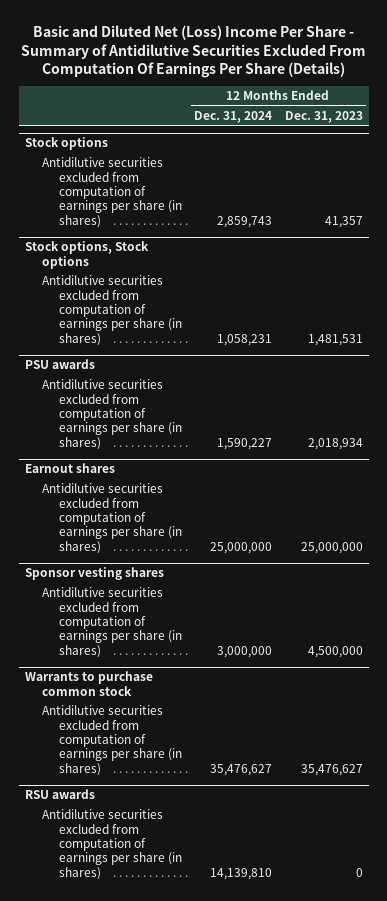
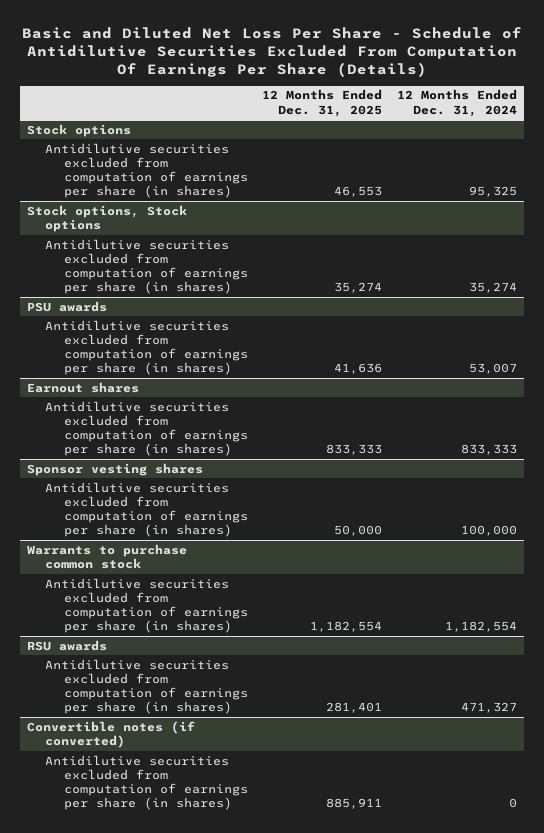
[20,25,366,79] Basic and Diluted Net (Loss) Income Per Share - Summary of Antidilutive Securities Excluded From Computation Of Earnings Per Share (Details) -> [22,26,523,77] Basic and Diluted Net Loss Per Share - Schedule of Antidilutive Securities Excluded From Computation Of Earnings Per Share (Details)
[284,110,363,123] Dec. 31, 2023 -> none
none -> [262,89,383,117] 12 Months Ended Dec. 31, 2025
[217,215,273,228] 2,859,743 -> [469,186,518,198] 95,325
[217,333,273,346] 1,058,231 -> [469,282,518,294] 35,274
[217,437,273,450] 1,590,227 -> [469,363,518,375] 53,007
[210,541,273,554] 25,000,000 -> [461,444,518,456] 833,333
[217,645,273,658] 3,000,000 -> [461,525,518,537] 100,000
[210,763,273,776] 35,476,627 -> [445,621,518,633] 1,182,554
[210,867,273,880] 14,139,810 -> [461,702,518,714] 471,327
none -> [27,720,196,748] Convertible notes (if converted)
none -> [45,754,248,811] Antidilutive securities excluded from computation of earnings per share (in shares)

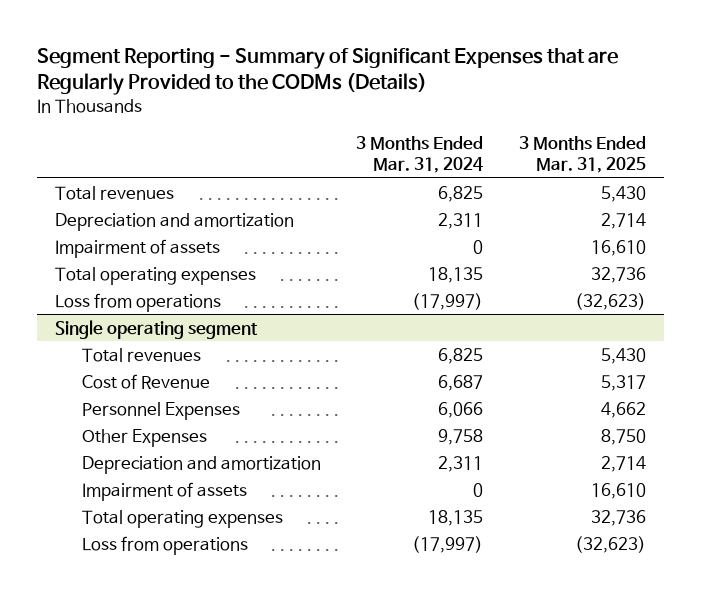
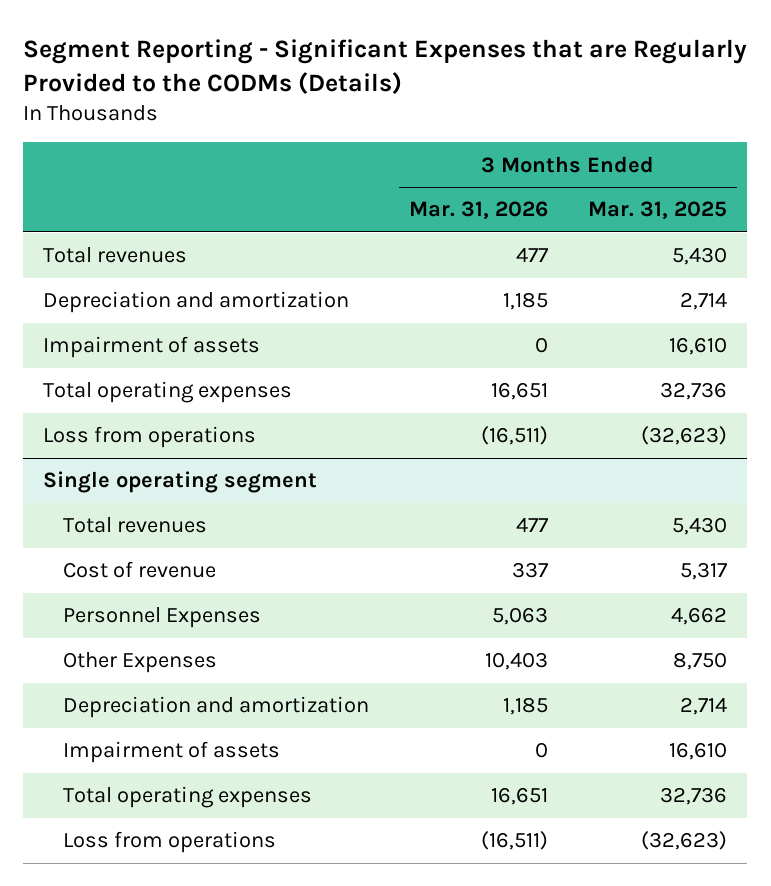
[36,48,618,96] Segment Reporting - Summary of Significant Expenses that are Regularly Provided to the CODMs (Details) -> [23,39,748,94] Segment Reporting - Significant Expenses that are Regularly Provided to the CODMs (Details)
[356,135,484,174] 3 Months Ended Mar. 31, 2024 -> none
none -> [408,201,548,220] Mar. 31, 2026
[81,373,210,389] Cost of Revenue -> [62,561,216,579] Cost of revenue

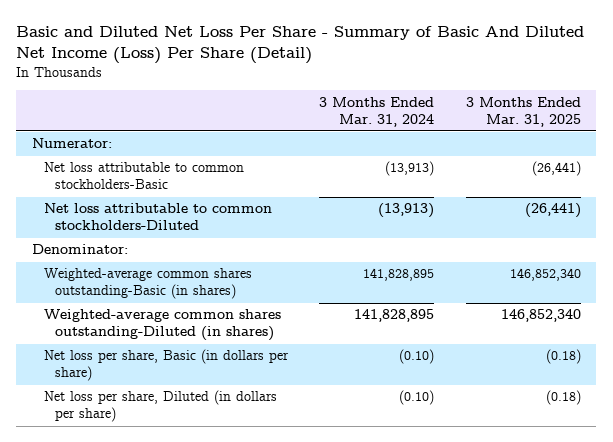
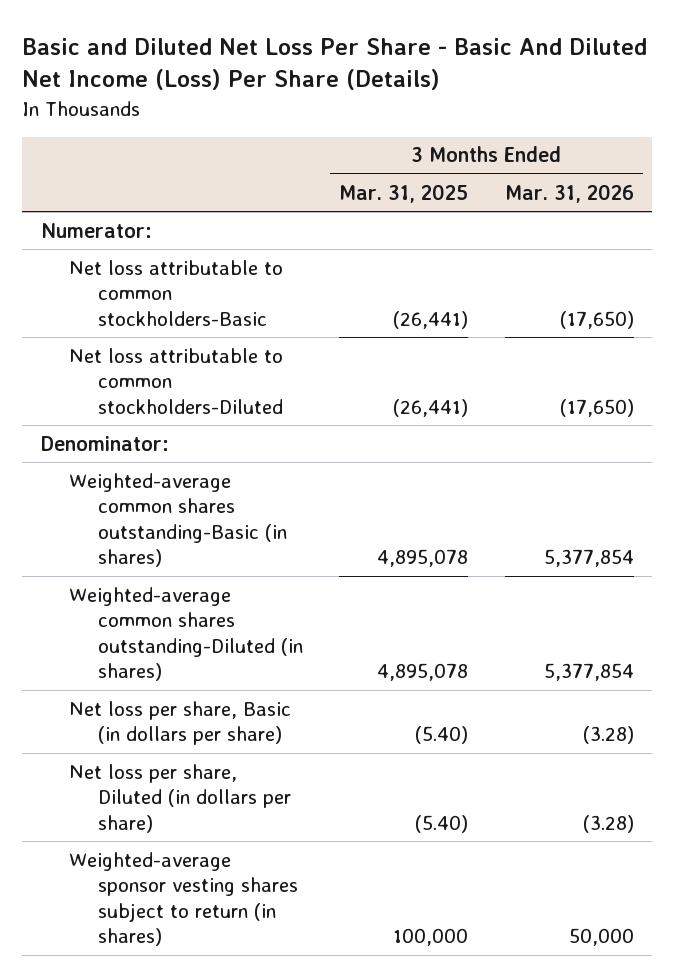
[16,26,585,65] Basic and Diluted Net Loss Per Share - Summary of Basic And Diluted Net Income (Loss) Per Share (Detail) -> [22,37,648,91] Basic and Diluted Net Loss Per Share - Basic And Diluted Net Income (Loss) Per Share (Details)
[319,96,435,127] 3 Months Ended Mar. 31, 2024 -> none
none -> [504,183,634,203] Mar. 31, 2026
[509,268,581,282] 146,852,340 -> [377,548,469,567] 4,895,078
[500,309,581,323] 146,852,340 -> [377,662,469,681] 4,895,078
[545,349,581,365] (0.18) -> [415,726,469,745] (5.40)
[545,390,581,406] (0.18) -> [415,814,469,833] (5.40)
none -> [69,851,298,946] Weighted-average sponsor vesting shares subject to return (in shares)

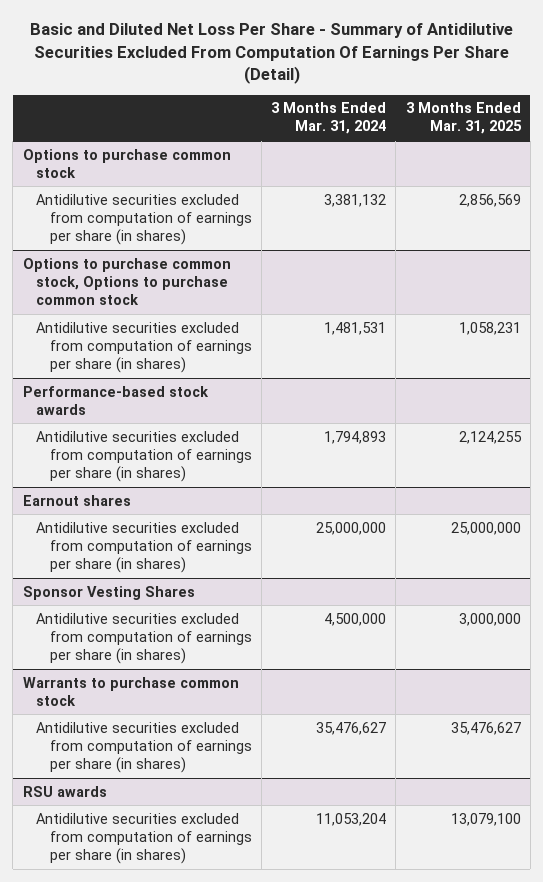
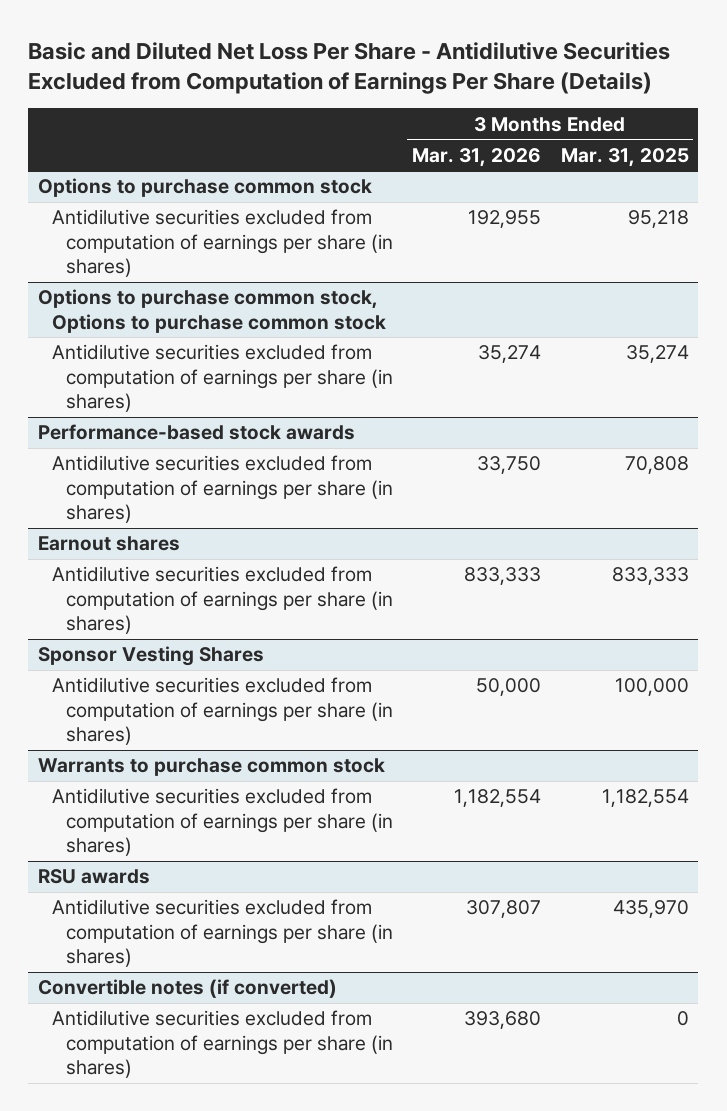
[29,23,513,85] Basic and Diluted Net Loss Per Share - Summary of Antidilutive Securities Excluded From Computation Of Earnings Per Share (Detail) -> [28,41,671,94] Basic and Diluted Net Loss Per Share - Antidilutive Securities Excluded from Computation of Earnings Per Share (Details)
[271,102,387,135] 3 Months Ended Mar. 31, 2024 -> none
none -> [412,147,542,167] Mar. 31, 2026
[458,193,521,207] 2,856,569 -> [627,210,689,229] 95,218
[458,321,521,335] 1,058,231 -> [625,345,689,364] 35,274
[458,430,522,444] 2,124,255 -> [624,456,689,475] 70,808
[450,521,521,535] 25,000,000 -> [611,567,689,586] 833,333
[458,612,521,626] 3,000,000 -> [614,678,689,697] 100,000
[450,721,521,735] 35,476,627 -> [601,789,689,808] 1,182,554
[450,812,521,826] 13,079,100 -> [612,900,689,919] 435,970
none -> [38,979,338,999] Convertible notes (if converted)
none -> [51,1010,393,1079] Antidilutive securities excluded from computation of earnings per share (in shares)

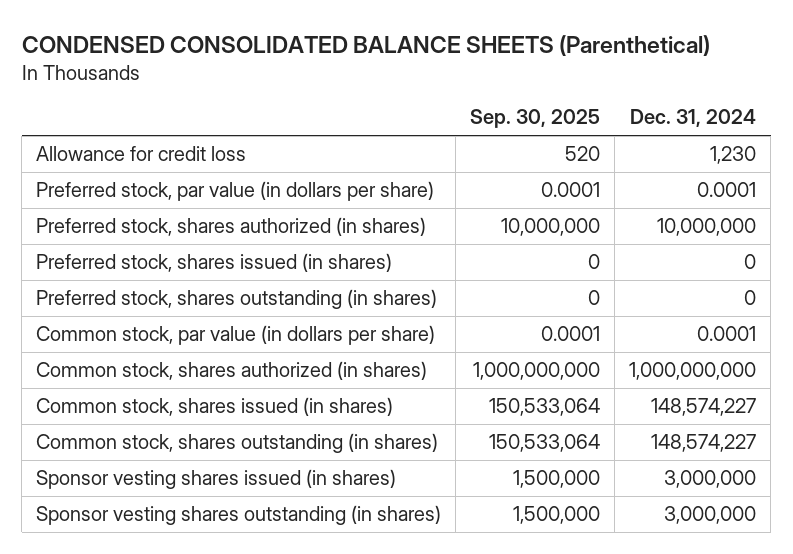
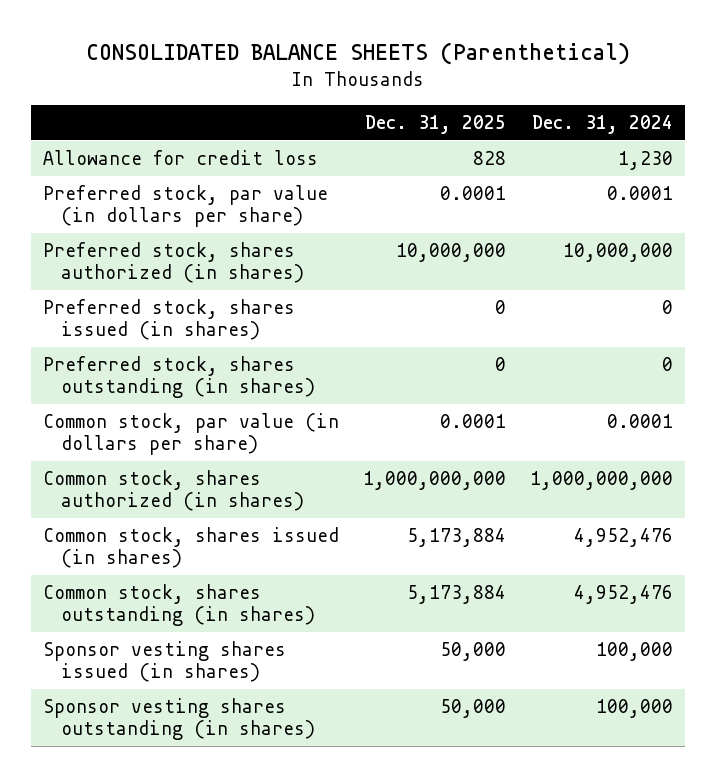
[21,34,710,56] CONDENSED CONSOLIDATED BALANCE SHEETS (Parenthetical) -> [85,42,630,66] CONSOLIDATED BALANCE SHEETS (Parenthetical)
[470,109,601,129] Sep. 30, 2025 -> none
none -> [364,115,506,135] Dec. 31, 2025
[651,398,757,417] 148,574,227 -> [573,527,673,547] 4,952,476
[651,434,757,453] 148,574,227 -> [573,584,673,604] 4,952,476
[664,470,757,489] 3,000,000 -> [595,641,673,661] 100,000
[664,506,757,525] 3,000,000 -> [595,698,673,718] 100,000

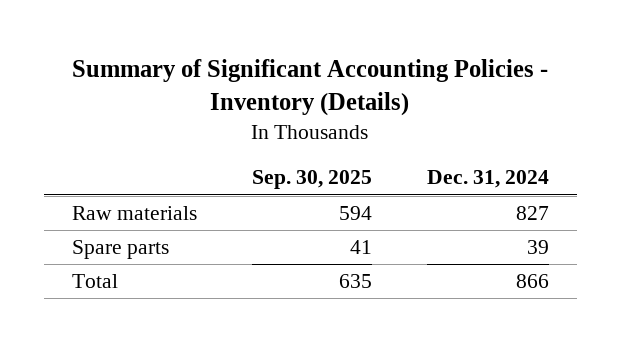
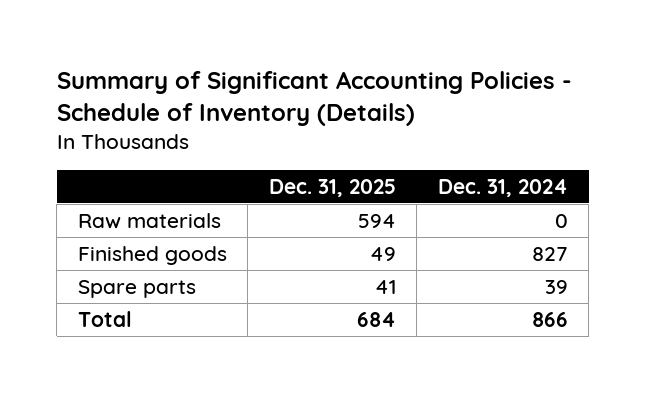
[72,59,549,117] Summary of Significant Accounting Policies - Inventory (Details) -> [56,70,572,127] Summary of Significant Accounting Policies - Schedule of Inventory (Details)
[251,170,372,190] Sep. 30, 2025 -> none
none -> [268,178,396,197] Dec. 31, 2025
[516,206,550,221] 827 -> [554,213,568,228] 0
none -> [77,245,227,265] Finished goods

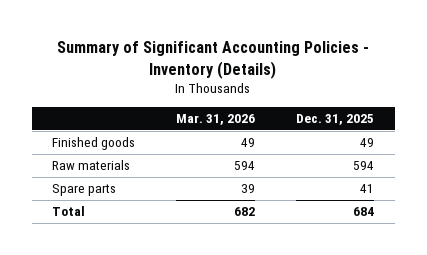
[56,70,572,127] Summary of Significant Accounting Policies - Schedule of Inventory (Details) -> [57,41,370,79] Summary of Significant Accounting Policies - Inventory (Details)
[437,178,568,197] Dec. 31, 2024 -> none
none -> [176,114,256,126] Mar. 31, 2026
[77,212,221,229] Raw materials -> [52,160,131,171] Raw materials

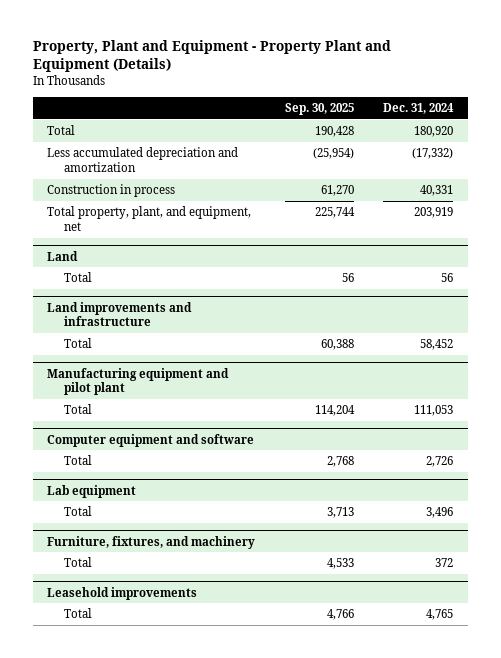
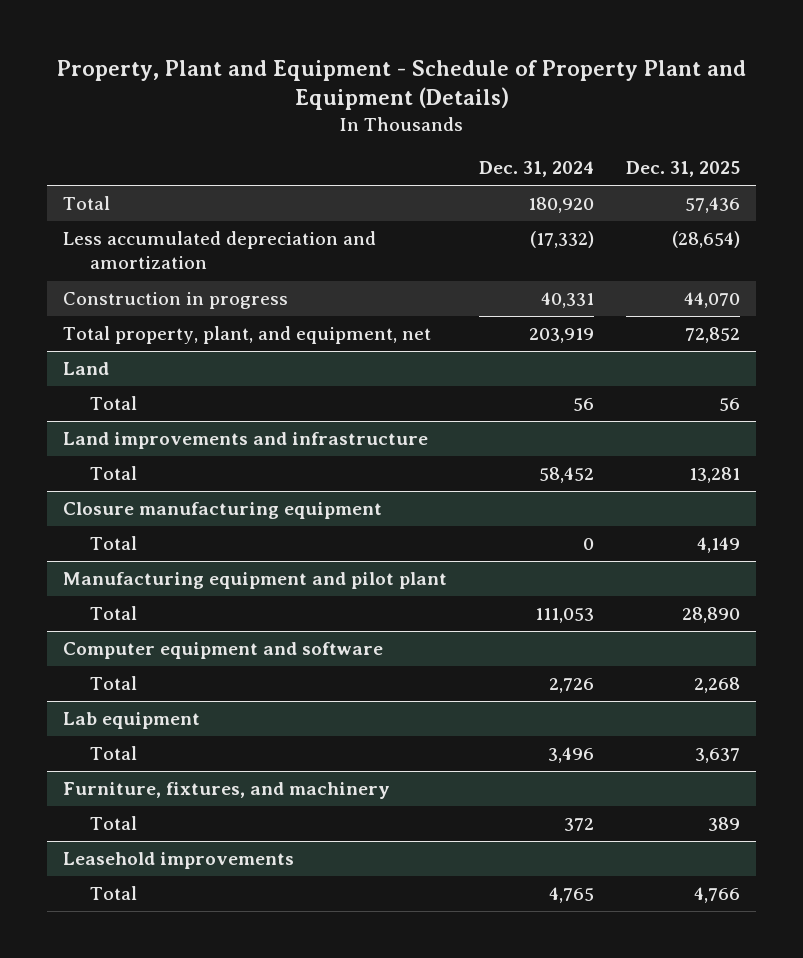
[32,39,391,73] Property, Plant and Equipment - Property Plant and Equipment (Details) -> [56,60,746,111] Property, Plant and Equipment - Schedule of Property Plant and Equipment (Details)
[284,102,354,115] Sep. 30, 2025 -> none
none -> [626,161,741,178] Dec. 31, 2025
[47,184,176,198] Construction in process -> [62,292,288,310] Construction in progress
none -> [62,502,382,520] Closure manufacturing equipment
none -> [89,536,137,551] Total

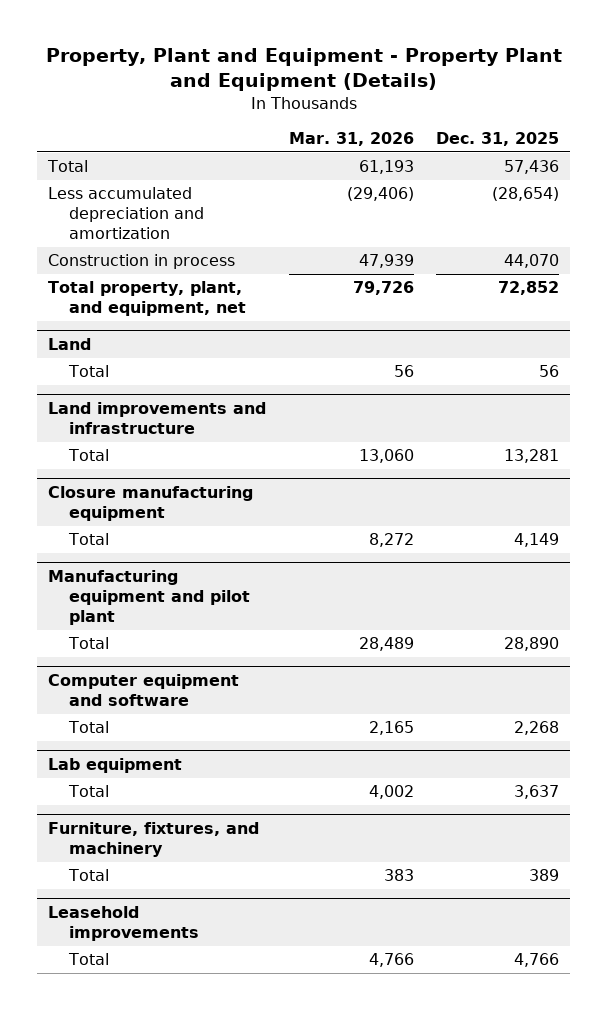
[56,60,746,111] Property, Plant and Equipment - Schedule of Property Plant and Equipment (Details) -> [45,48,562,92] Property, Plant and Equipment - Property Plant and Equipment (Details)
[479,161,595,178] Dec. 31, 2024 -> none
none -> [288,131,414,146] Mar. 31, 2026
[62,292,288,310] Construction in progress -> [48,254,236,270] Construction in process

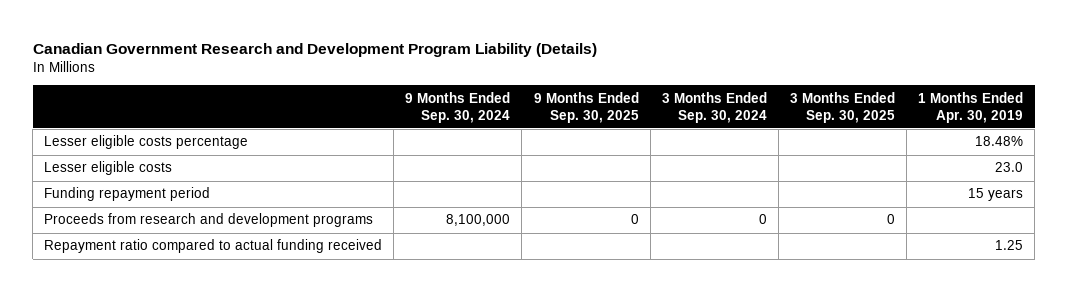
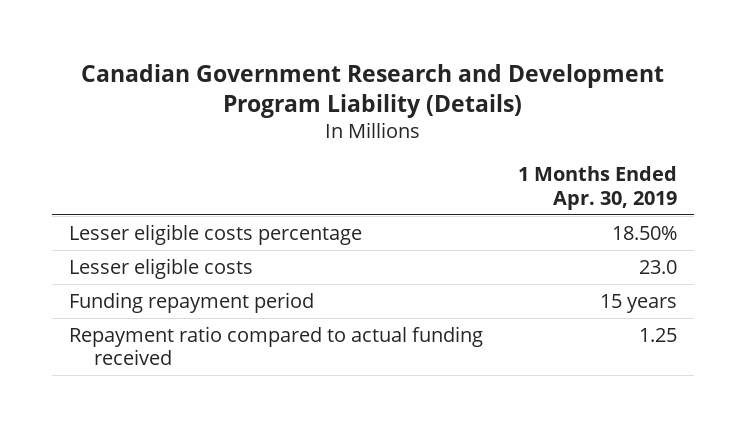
[405,91,511,123] 9 Months Ended Sep. 30, 2024 -> none
[533,91,639,123] 9 Months Ended Sep. 30, 2025 -> none
[661,91,767,123] 3 Months Ended Sep. 30, 2024 -> none
[789,91,895,123] 3 Months Ended Sep. 30, 2025 -> none
[975,136,1024,147] 18.48% -> [611,225,677,240] 18.50%
[44,213,374,228] Proceeds from research and development programs -> none

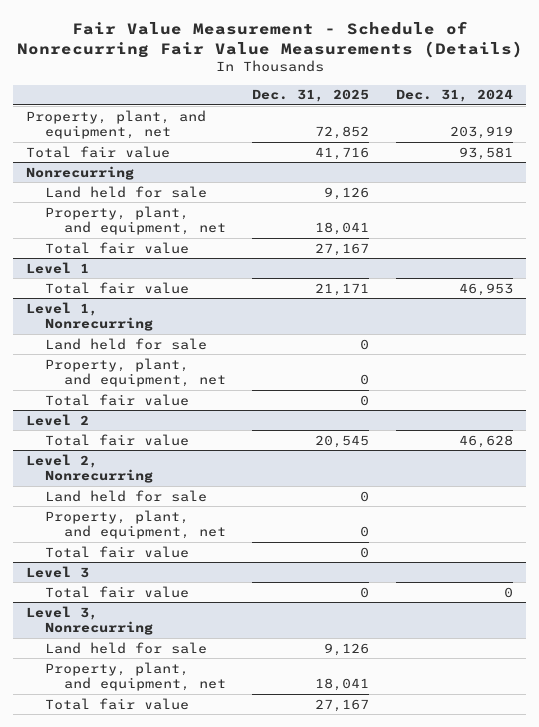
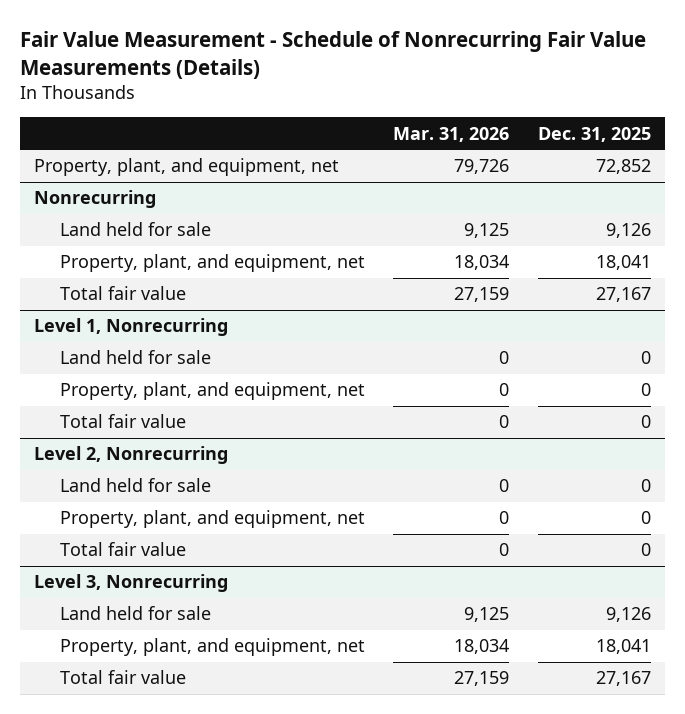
[395,89,513,103] Dec. 31, 2024 -> none
none -> [393,126,510,142] Mar. 31, 2026
[26,145,171,158] Total fair value -> none
[26,261,90,274] Level 1 -> none
[45,281,190,294] Total fair value -> none
[26,413,90,426] Level 2 -> none
[45,433,190,446] Total fair value -> none
[26,565,90,578] Level 3 -> none
[45,585,190,598] Total fair value -> none

